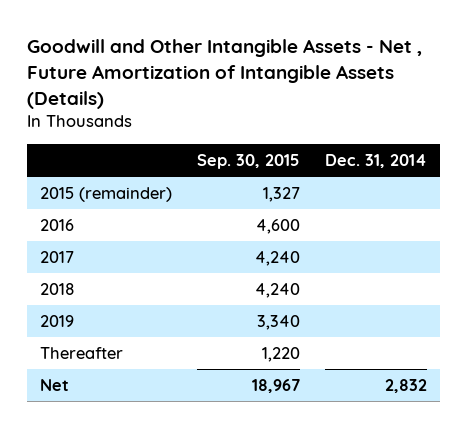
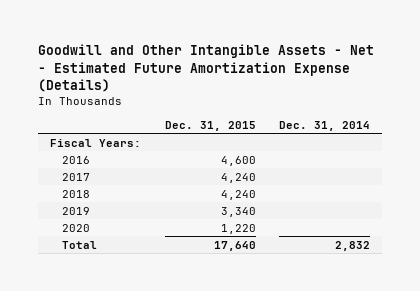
[27,38,423,109] Goodwill and Other Intangible Assets - Net , Future Amortization of Intangible Assets (Details) -> [37,44,374,92] Goodwill and Other Intangible Assets - Net - Estimated Future Amortization Expense (Details)
[196,153,300,169] Sep. 30, 2015 -> none
none -> [164,120,256,131] Dec. 31, 2015
[39,187,172,203] 2015 (remainder) -> none
none -> [49,138,141,147] Fiscal Years:
[39,347,123,360] Thereafter -> none
none -> [62,223,91,232] 2020
[39,379,69,392] Net -> [62,240,98,249] Total

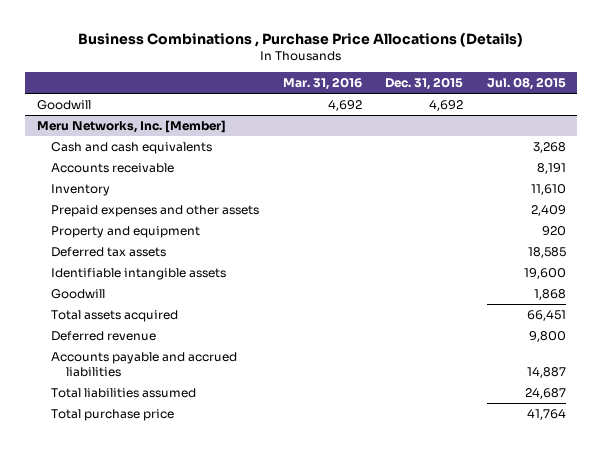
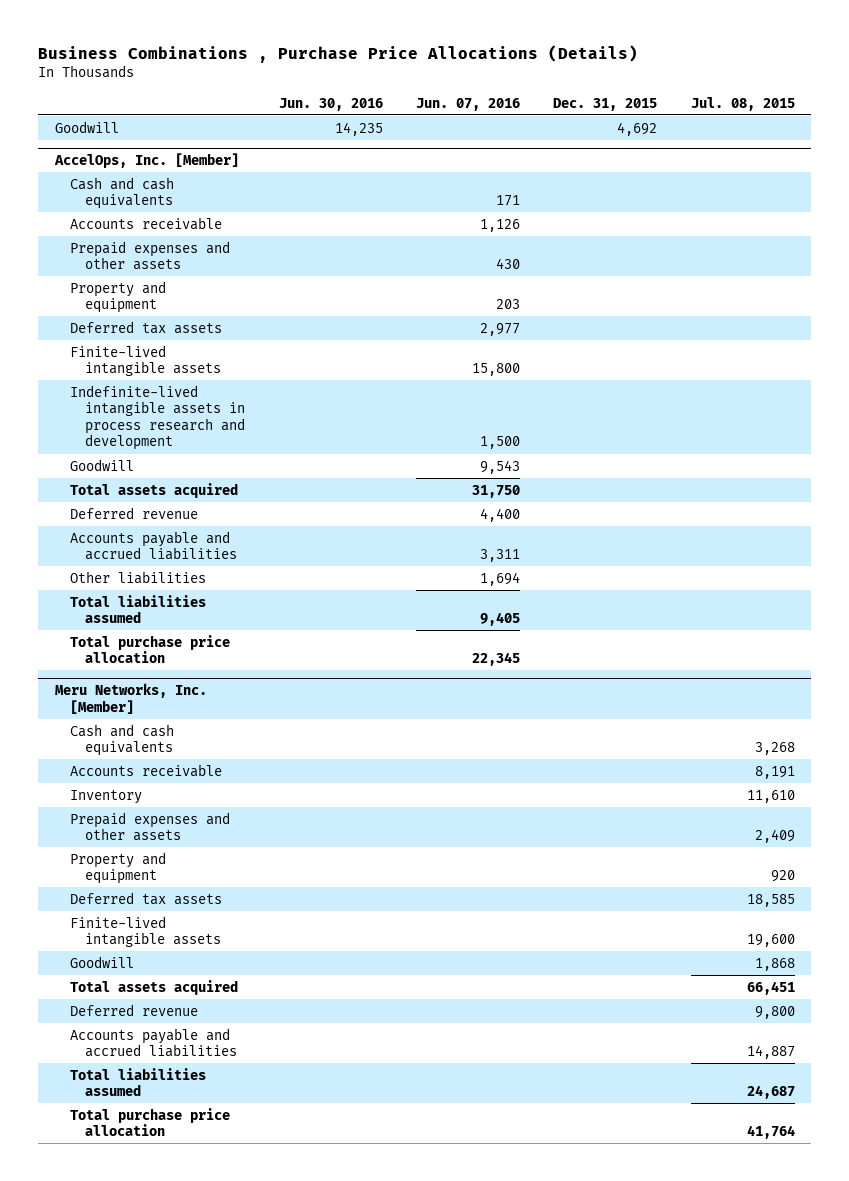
[282,77,362,91] Mar. 31, 2016 -> none
none -> [278,97,383,111] Jun. 30, 2016
none -> [416,97,521,111] Jun. 07, 2016
none -> [53,152,239,168] AccelOps, Inc. [Member]
none -> [70,176,175,210] Cash and cash equivalents
none -> [70,216,223,230] Accounts receivable
none -> [70,240,231,271] Prepaid expenses and other assets
none -> [70,280,167,314] Property and equipment
none -> [70,320,223,334] Deferred tax assets
none -> [70,344,222,377] Finite-lived intangible assets
none -> [70,384,246,451] Indefinite-lived intangible assets in process research and development
none -> [70,458,135,471] Goodwill
none -> [70,482,239,498] Total assets acquired
none -> [70,506,199,519] Deferred revenue
none -> [70,530,238,561] Accounts payable and accrued liabilities
none -> [70,570,207,584] Other liabilities
none -> [70,594,207,624] Total liabilities assumed
none -> [70,634,231,664] Total purchase price allocation
[51,267,227,280] Identifiable intangible assets -> [70,915,222,948] Finite-lived intangible assets
[51,408,175,421] Total purchase price -> [70,1107,231,1137] Total purchase price allocation

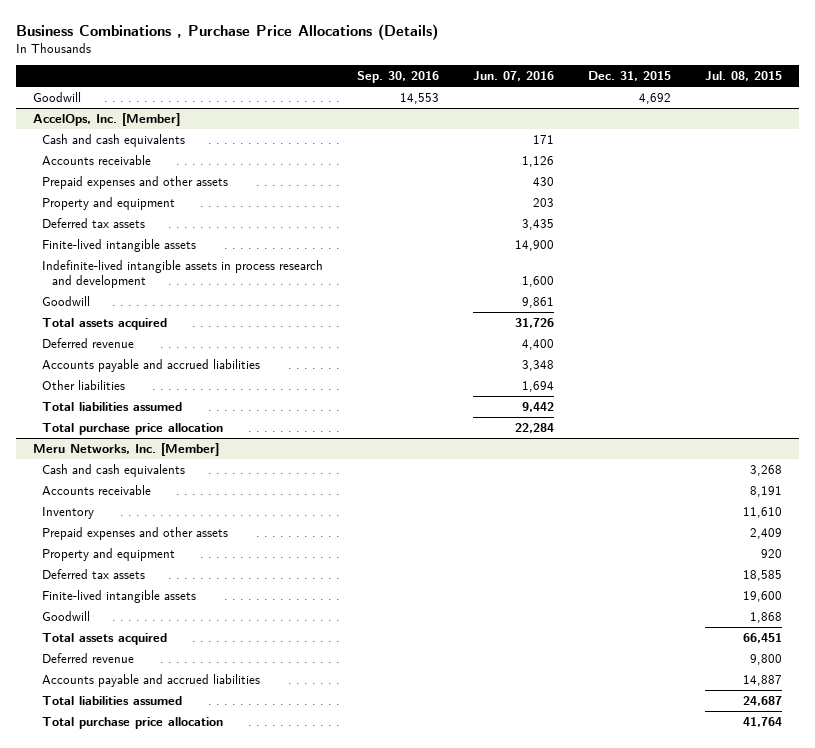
[278,97,383,111] Jun. 30, 2016 -> none
none -> [357,71,440,84] Sep. 30, 2016
[480,322,521,336] 2,977 -> [522,218,555,230] 3,435
[472,363,521,377] 15,800 -> [515,239,555,251] 14,900
[480,436,521,450] 1,500 -> [522,275,555,287] 1,600
[480,459,521,474] 9,543 -> [522,296,555,308] 9,861
[472,484,521,498] 31,750 -> [515,317,555,328] 31,726
[480,549,521,563] 3,311 -> [522,359,555,371] 3,348
[480,612,521,627] 9,405 -> [522,401,555,412] 9,442
[472,652,521,667] 22,345 -> [515,422,555,433] 22,284

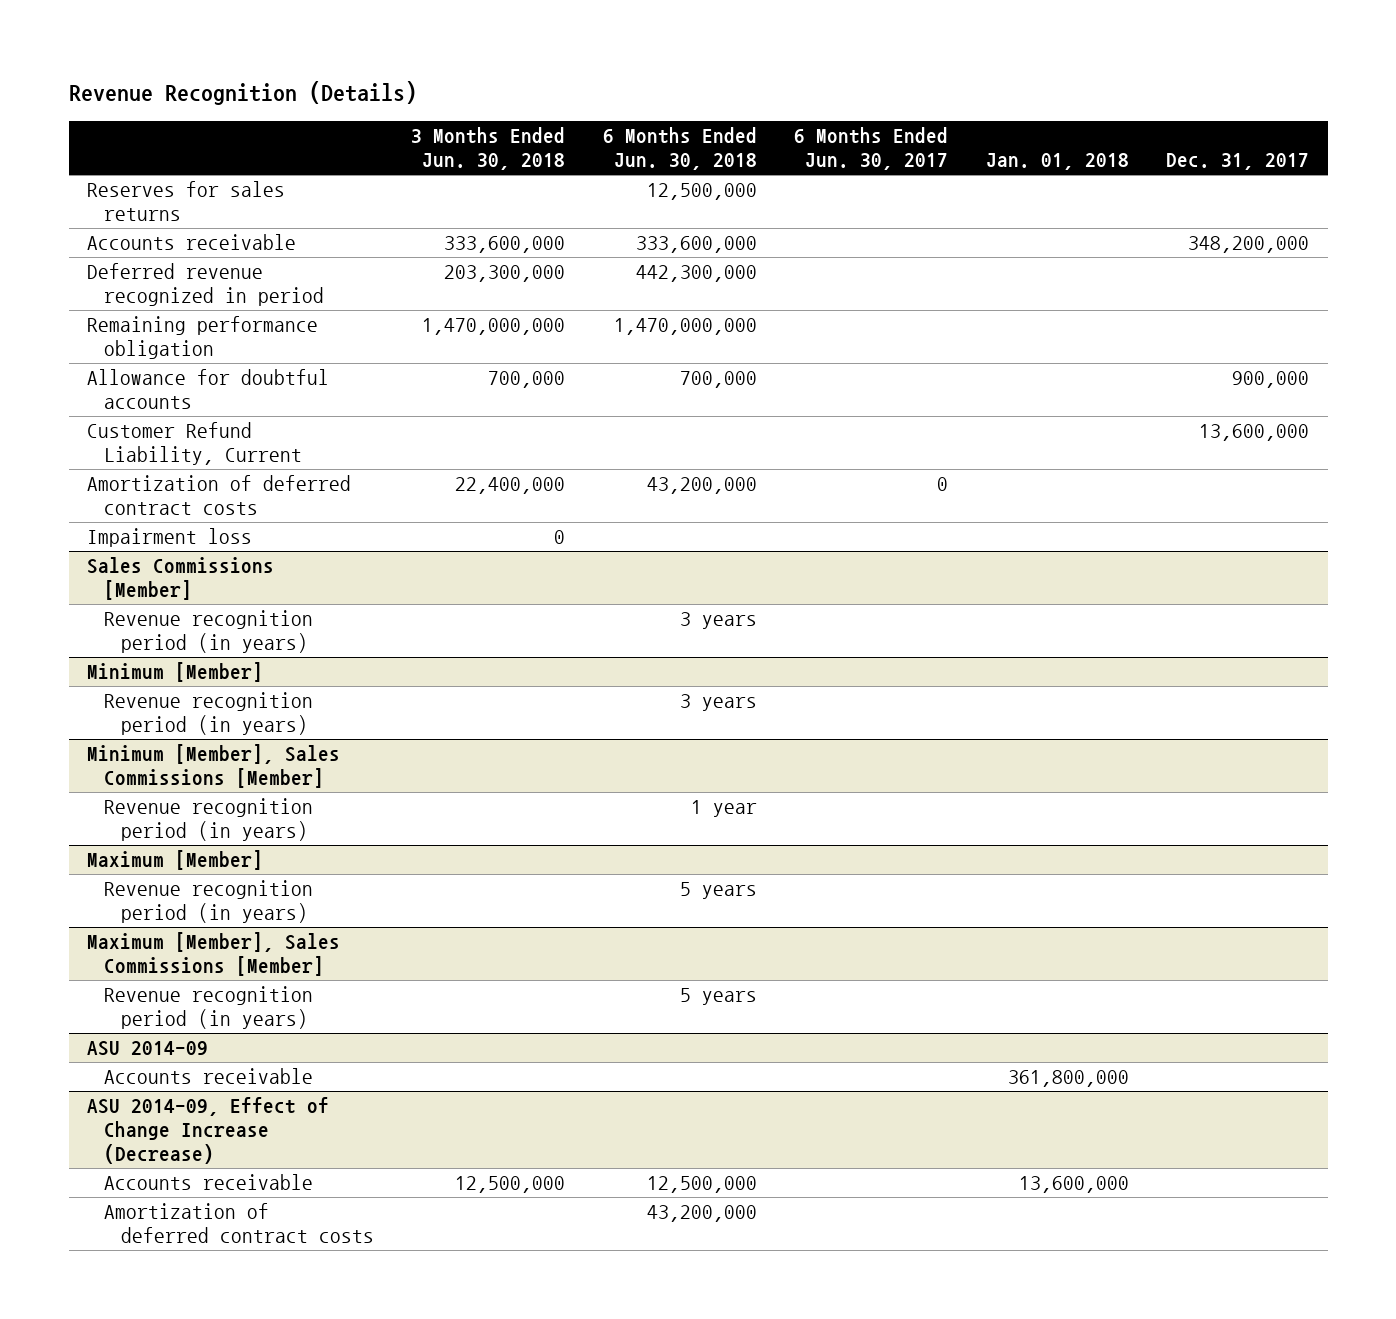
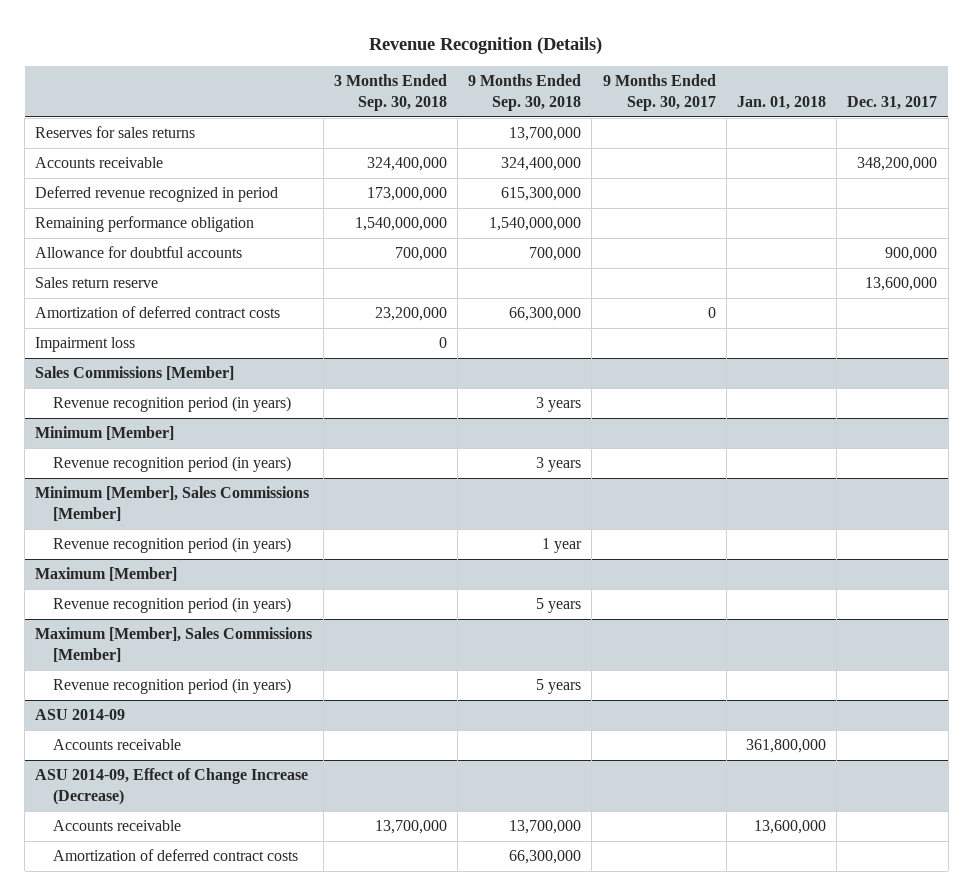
[411,127,566,171] 3 Months Ended Jun. 30, 2018 -> none
[602,127,757,171] 6 Months Ended Jun. 30, 2018 -> none
[794,127,949,171] 6 Months Ended Jun. 30, 2017 -> none
none -> [333,74,447,112] 3 Months Ended Sep. 30, 2018
none -> [468,74,582,112] 9 Months Ended Sep. 30, 2018
none -> [602,74,716,112] 9 Months Ended Sep. 30, 2017
[87,422,303,466] Customer Refund Liability, Current -> [35,277,159,289] Sales return reserve

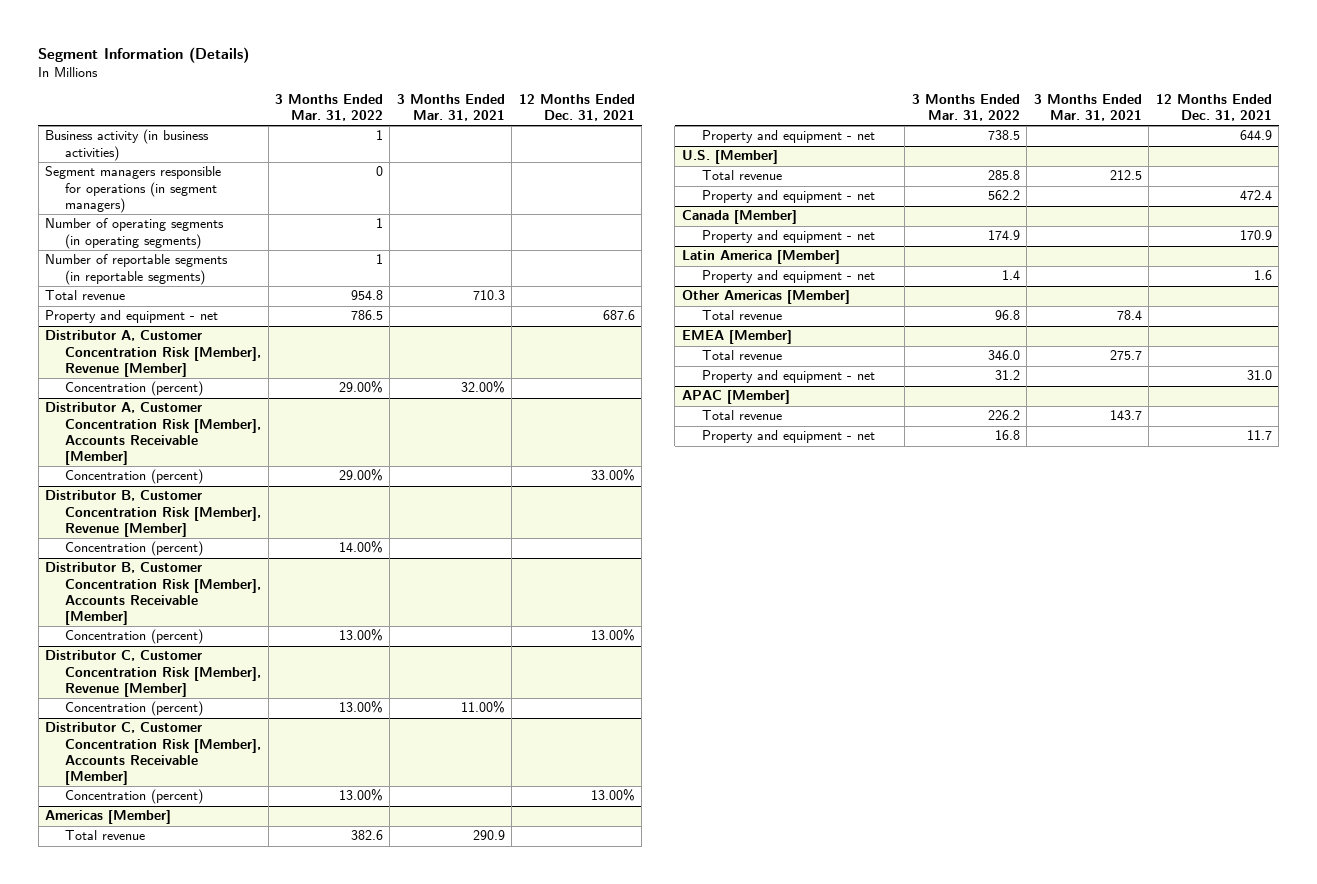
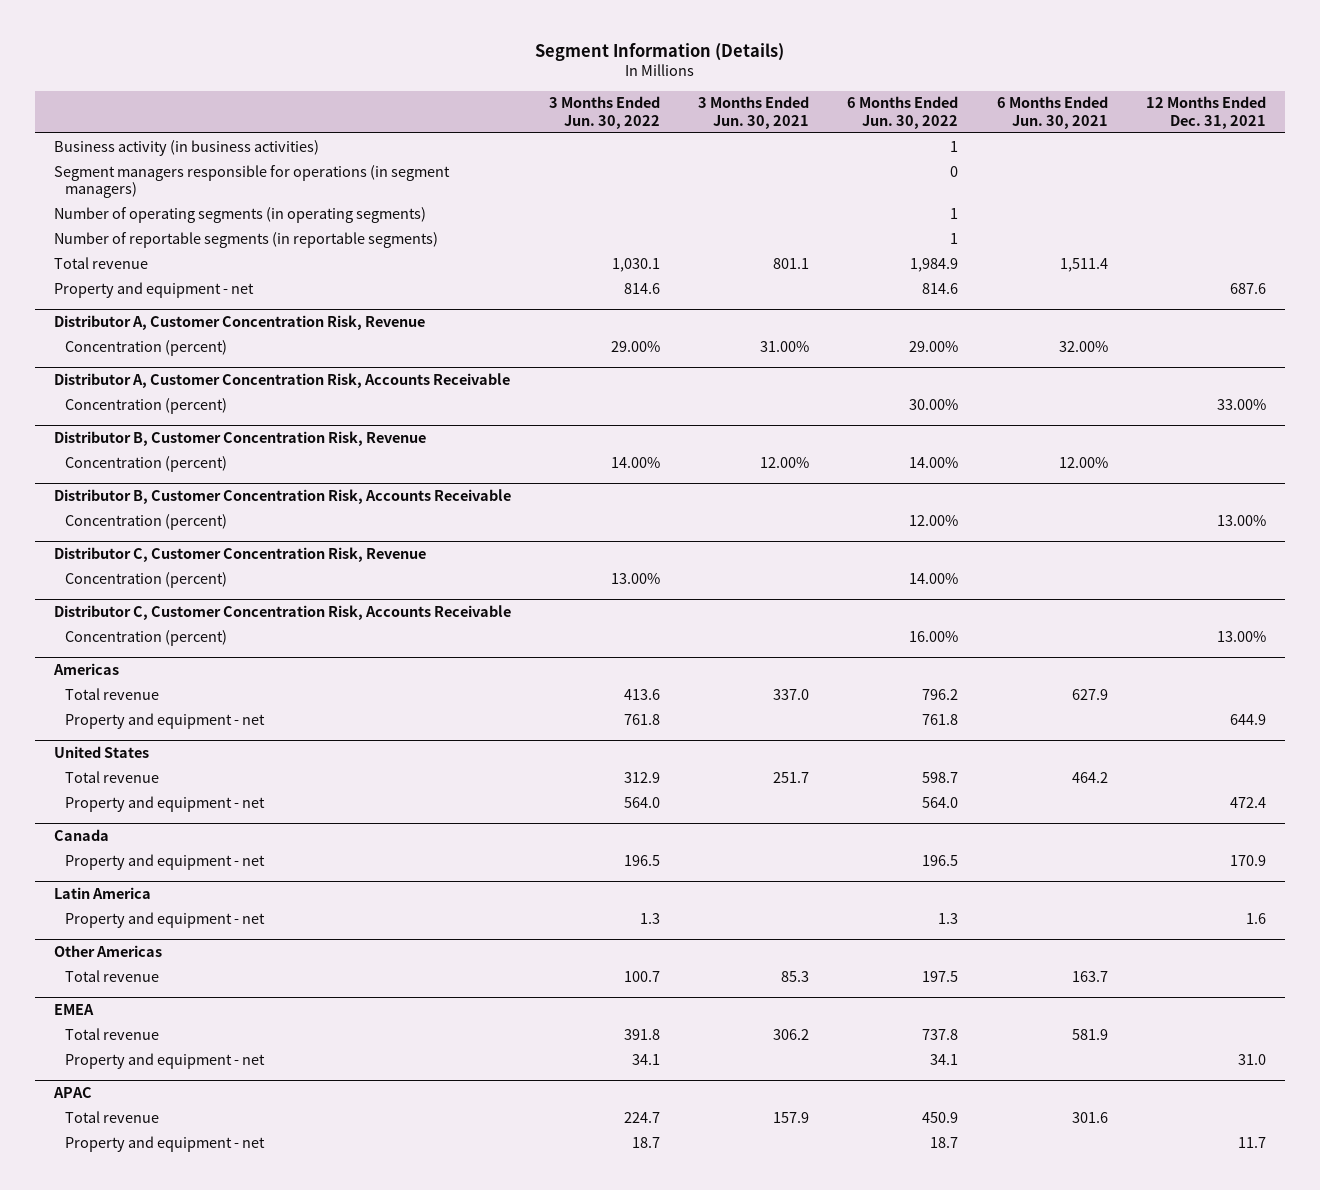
[275,94,384,122] 3 Months Ended Mar. 31, 2022 -> none
[396,94,505,122] 3 Months Ended Mar. 31, 2021 -> none
none -> [549,96,661,129] 3 Months Ended Jun. 30, 2022
none -> [698,96,810,129] 3 Months Ended Jun. 30, 2021
none -> [847,96,959,129] 6 Months Ended Jun. 30, 2022
none -> [996,96,1108,129] 6 Months Ended Jun. 30, 2021
[45,330,262,377] Distributor A, Customer Concentration Risk [Member], Revenue [Member] -> [53,315,425,331] Distributor A, Customer Concentration Risk, Revenue
[45,402,262,465] Distributor A, Customer Concentration Risk [Member], Accounts Receivable [Member] -> [53,373,510,389] Distributor A, Customer Concentration Risk, Accounts Receivable
[45,490,262,537] Distributor B, Customer Concentration Risk [Member], Revenue [Member] -> [53,431,426,447] Distributor B, Customer Concentration Risk, Revenue
[45,562,262,625] Distributor B, Customer Concentration Risk [Member], Accounts Receivable [Member] -> [53,489,511,505] Distributor B, Customer Concentration Risk, Accounts Receivable
[45,650,262,697] Distributor C, Customer Concentration Risk [Member], Revenue [Member] -> [53,547,426,563] Distributor C, Customer Concentration Risk, Revenue
[45,722,262,785] Distributor C, Customer Concentration Risk [Member], Accounts Receivable [Member] -> [53,605,511,621] Distributor C, Customer Concentration Risk, Accounts Receivable
[45,810,172,825] Americas [Member] -> [52,663,119,676] Americas
[681,150,778,165] U.S. [Member] -> [53,746,149,759] United States
[681,210,797,225] Canada [Member] -> [53,829,109,842] Canada
[681,250,840,265] Latin America [Member] -> [53,887,151,900] Latin America
[681,290,850,305] Other Americas [Member] -> [53,945,162,958] Other Americas
[681,330,792,345] EMEA [Member] -> [53,1004,94,1016] EMEA
[681,390,790,405] APAC [Member] -> [52,1087,92,1099] APAC

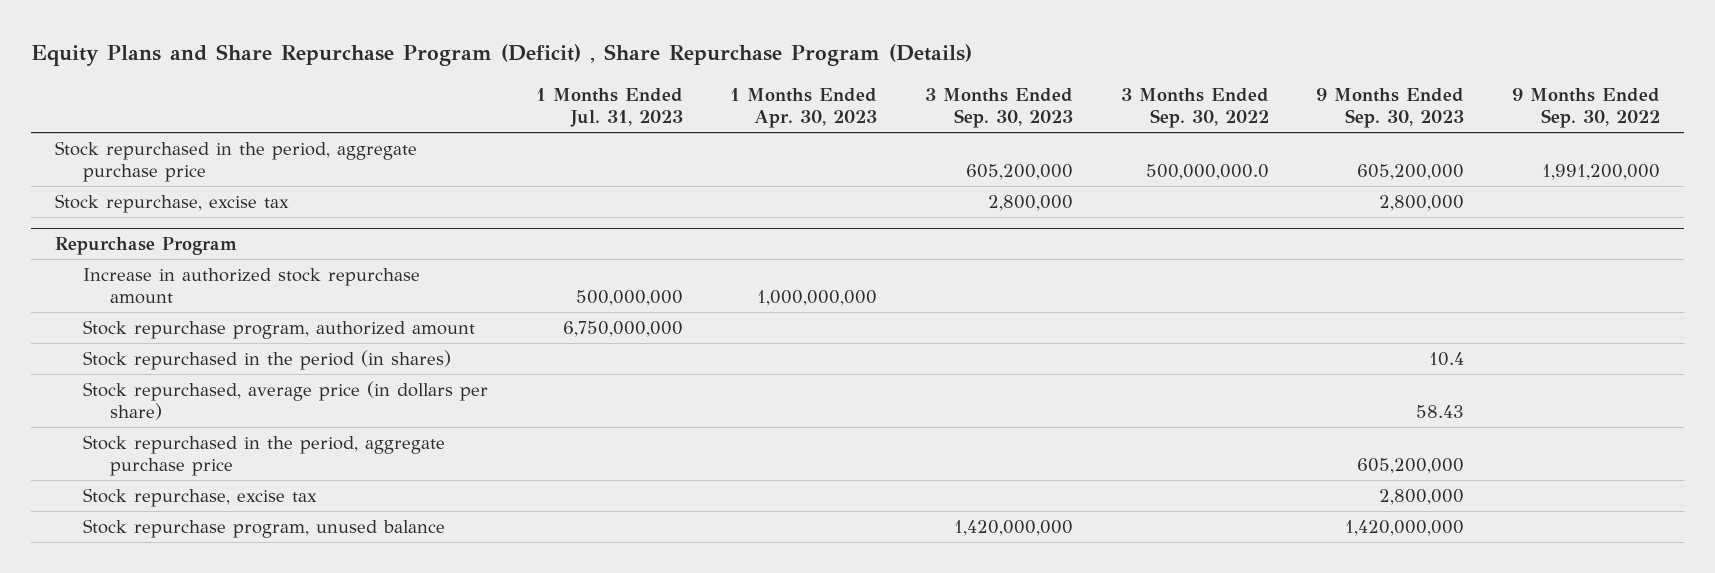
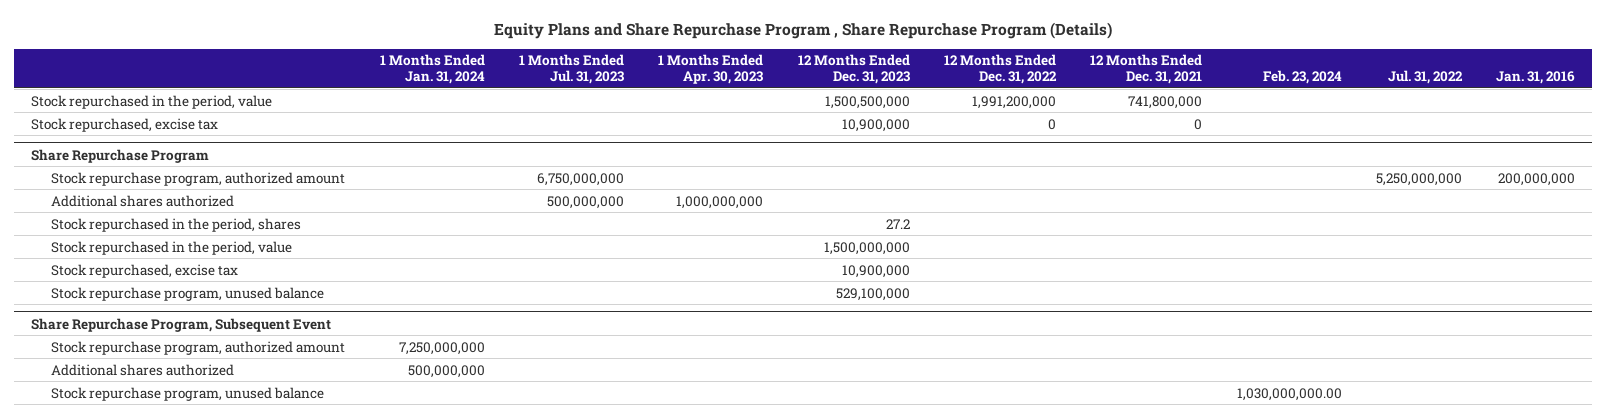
[31,44,973,67] Equity Plans and Share Repurchase Program (Deficit) , Share Repurchase Program (Details) -> [494,22,1113,40] Equity Plans and Share Repurchase Program , Share Repurchase Program (Details)
[924,87,1073,129] 3 Months Ended Sep. 30, 2023 -> none
[1120,87,1269,129] 3 Months Ended Sep. 30, 2022 -> none
[1316,87,1465,129] 9 Months Ended Sep. 30, 2023 -> none
[1512,87,1661,129] 9 Months Ended Sep. 30, 2022 -> none
none -> [379,54,485,85] 1 Months Ended Jan. 31, 2024
none -> [797,54,910,85] 12 Months Ended Dec. 31, 2023
none -> [943,54,1057,85] 12 Months Ended Dec. 31, 2022
none -> [1090,54,1203,85] 12 Months Ended Dec. 31, 2021
none -> [1262,70,1342,85] Feb. 23, 2024
none -> [1387,70,1463,85] Jul. 31, 2022
none -> [1496,71,1576,85] Jan. 31, 2016
[82,267,420,305] Increase in authorized stock repurchase amount -> none
[55,140,418,183] Stock repurchased in the period, aggregate purchase price -> [31,94,273,109] Stock repurchased in the period, value
[55,193,290,213] Stock repurchase, excise tax -> [31,117,219,132] Stock repurchased, excise tax
[55,237,238,256] Repurchase Program -> [31,148,210,163] Share Repurchase Program
[82,380,488,421] Stock repurchased, average price (in dollars per share) -> none
none -> [51,194,235,207] Additional shares authorized
[82,349,451,370] Stock repurchased in the period (in shares) -> [51,217,302,232] Stock repurchased in the period, shares
[82,434,445,477] Stock repurchased in the period, aggregate purchase price -> [51,240,293,255] Stock repurchased in the period, value
[82,487,317,507] Stock repurchase, excise tax -> [51,263,239,278] Stock repurchased, excise tax
none -> [31,317,332,332] Share Repurchase Program, Subsequent Event
none -> [51,340,346,355] Stock repurchase program, authorized amount
none -> [51,363,235,376] Additional shares authorized
none -> [51,386,325,401] Stock repurchase program, unused balance

